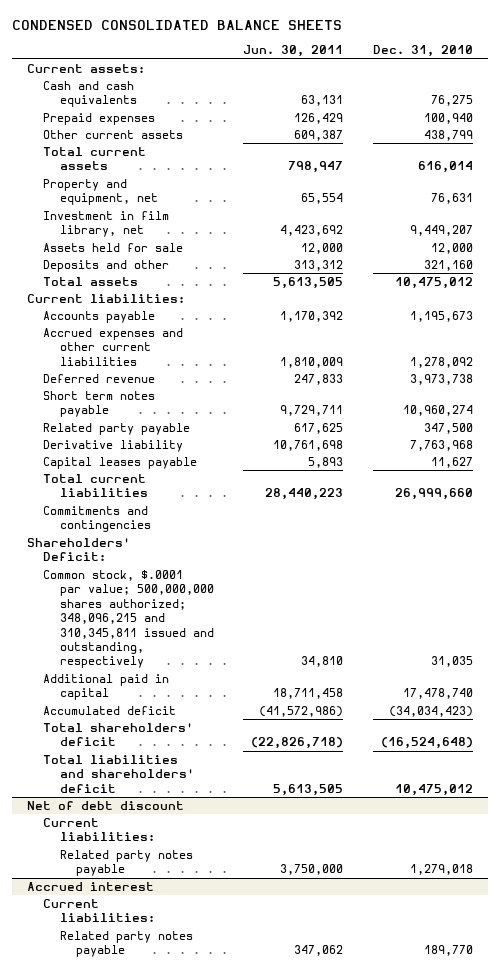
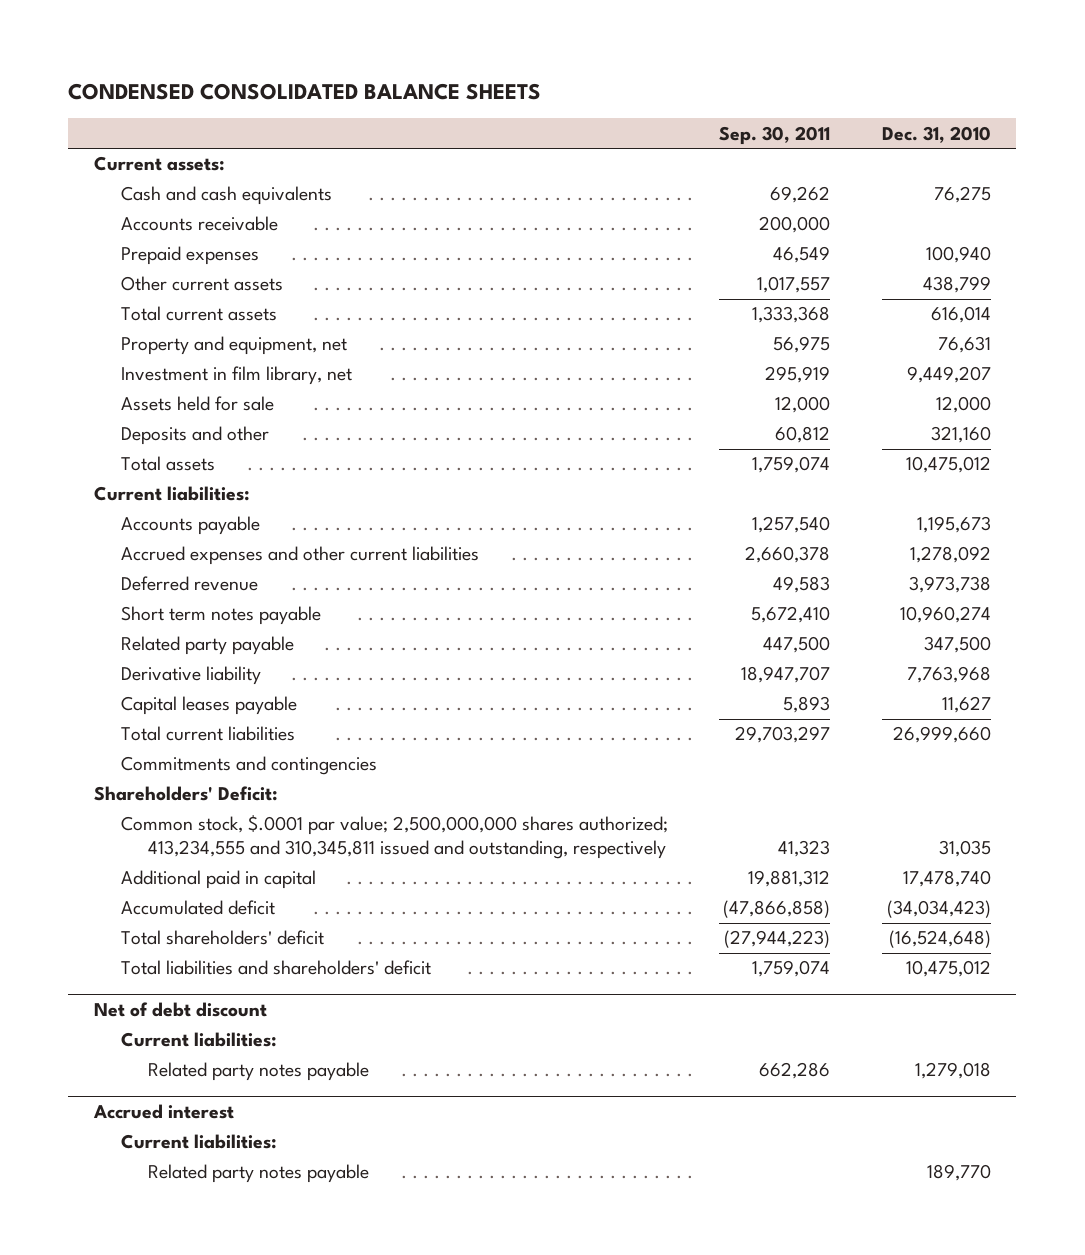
[243,45,344,58] Jun. 30, 2011 -> none
none -> [719,125,831,145] Sep. 30, 2011
none -> [120,216,278,232] Accounts receivable
[43,570,214,669] Common stock, $.0001 par value; 500,000,000 shares authorized; 348,096,215 and 310,345,811 issued and outstanding, respectively -> [120,815,668,860] Common stock, $.0001 par value; 2,500,000,000 shares authorized; 413,234,555 and 310,345,811 issued and outstanding, respectively

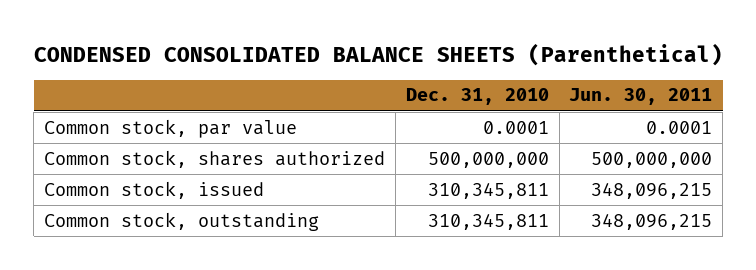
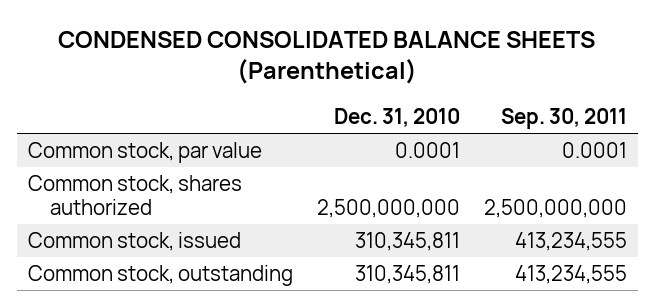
[569,88,713,106] Jun. 30, 2011 -> none
none -> [500,107,627,129] Sep. 30, 2011
[427,151,549,168] 500,000,000 -> [316,198,460,218] 2,500,000,000

